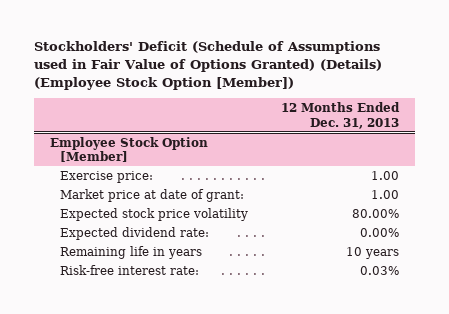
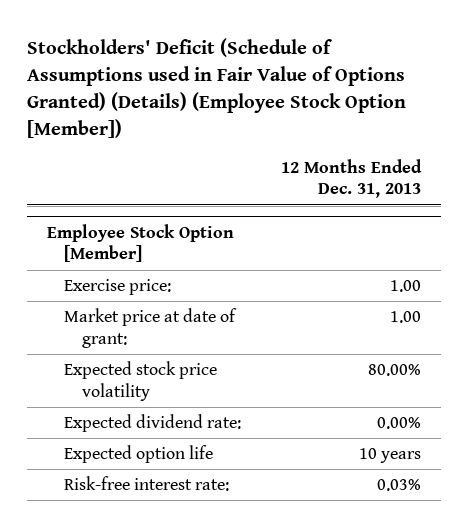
[60,245,203,259] Remaining life in years -> [64,444,214,463] Expected option life

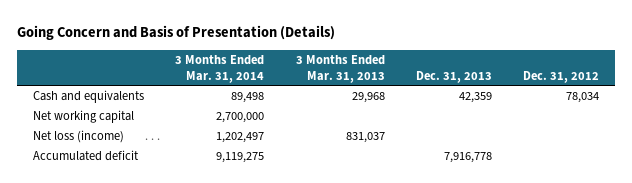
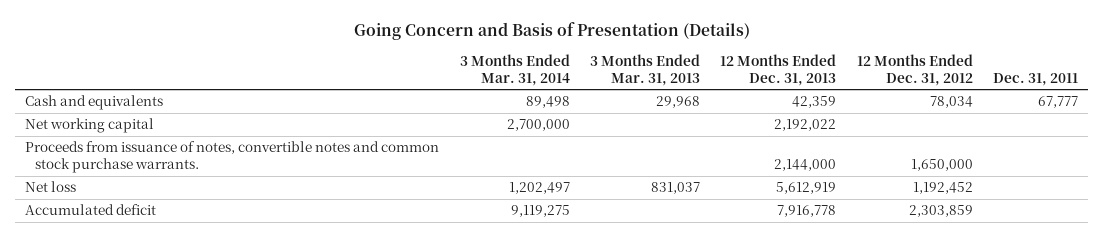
[415,70,492,83] Dec. 31, 2013 -> none
[523,70,600,83] Dec. 31, 2012 -> none
none -> [720,53,837,86] 12 Months Ended Dec. 31, 2013
none -> [856,53,973,86] 12 Months Ended Dec. 31, 2012
none -> [993,72,1079,86] Dec. 31, 2011
none -> [25,141,440,174] Proceeds from issuance of notes, convertible notes and common stock purchase warrants.
[33,129,125,143] Net loss (income) -> [25,181,77,193] Net loss

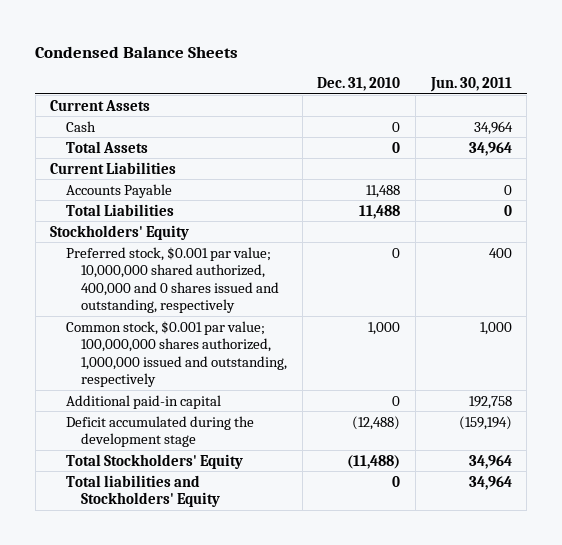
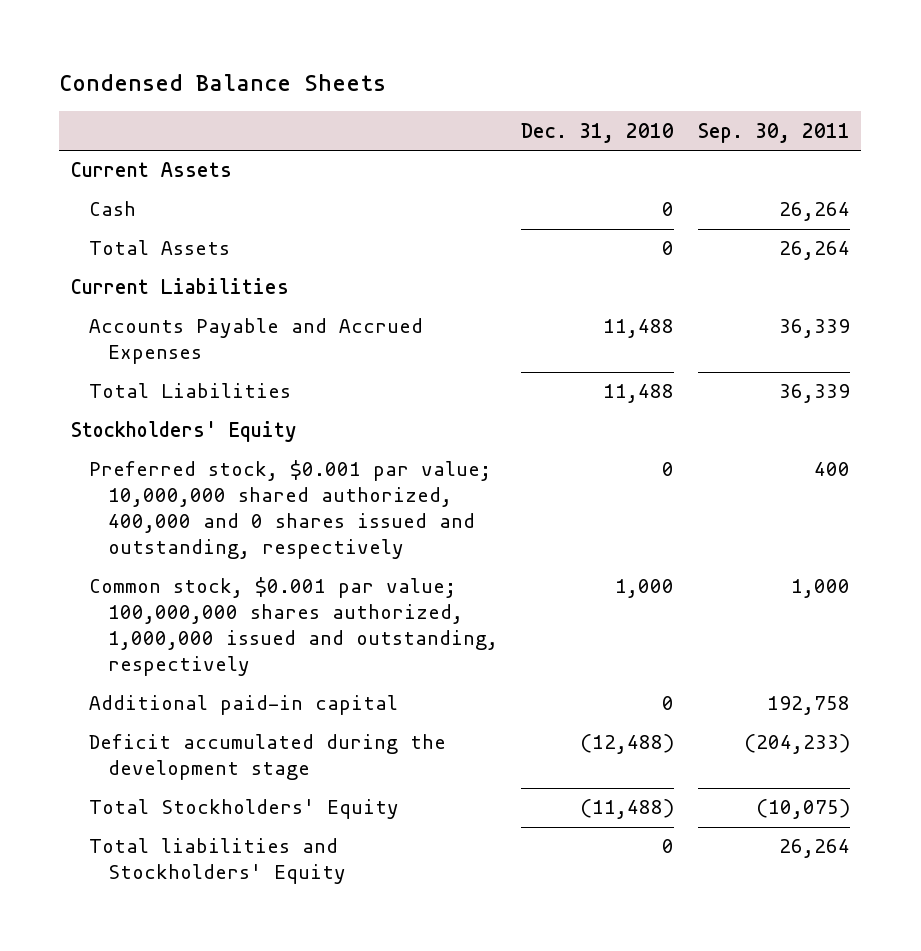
[429,77,512,93] Jun. 30, 2011 -> none
none -> [697,122,850,143] Sep. 30, 2011
[65,183,172,198] Accounts Payable -> [89,318,424,365] Accounts Payable and Accrued Expenses

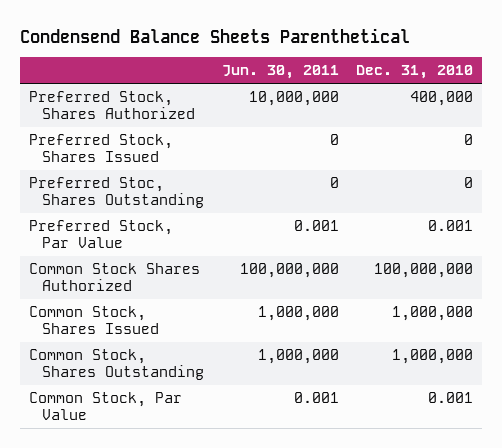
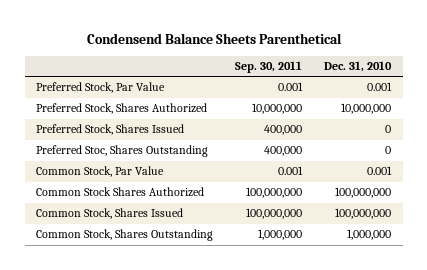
[221,65,339,80] Jun. 30, 2011 -> none
none -> [235,61,303,74] Sep. 30, 2011
[29,220,174,249] Preferred Stock, Par Value -> [35,82,165,94] Preferred Stock, Par Value
[410,91,474,107] 400,000 -> [341,103,392,115] 10,000,000
[29,392,183,421] Common Stock, Par Value -> [35,166,164,178] Common Stock, Par Value
[392,306,474,322] 1,000,000 -> [335,208,392,220] 100,000,000

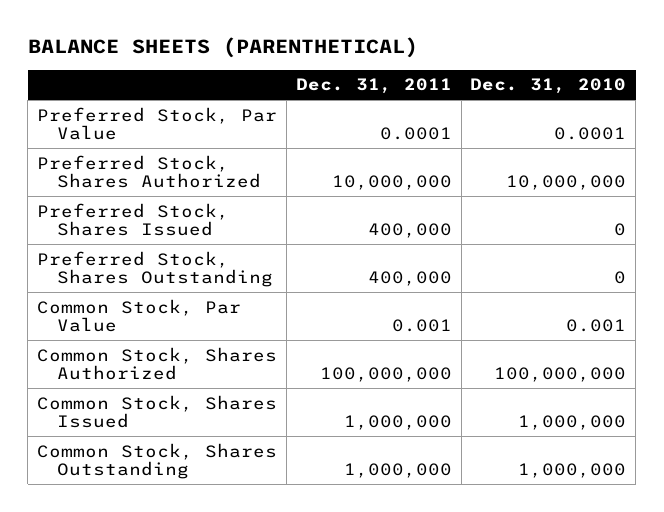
[86,32,342,44] Condensend Balance Sheets Parenthetical -> [27,37,418,59] BALANCE SHEETS (PARENTHETICAL)
[235,61,303,74] Sep. 30, 2011 -> none
none -> [295,78,452,95] Dec. 31, 2011
[367,82,393,92] 0.001 -> [554,127,627,141] 0.0001
[35,145,208,158] Preferred Stoc, Shares Outstanding -> [37,250,273,288] Preferred Stock, Shares Outstanding
[35,187,204,198] Common Stock Shares Authorized -> [37,346,278,381] Common Stock, Shares Authorized
[335,208,392,220] 100,000,000 -> [518,415,627,431] 1,000,000

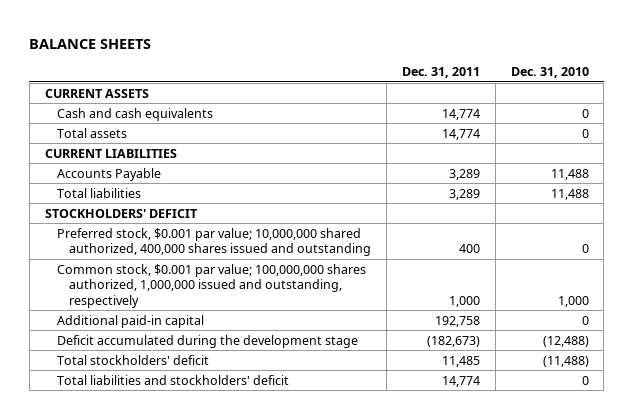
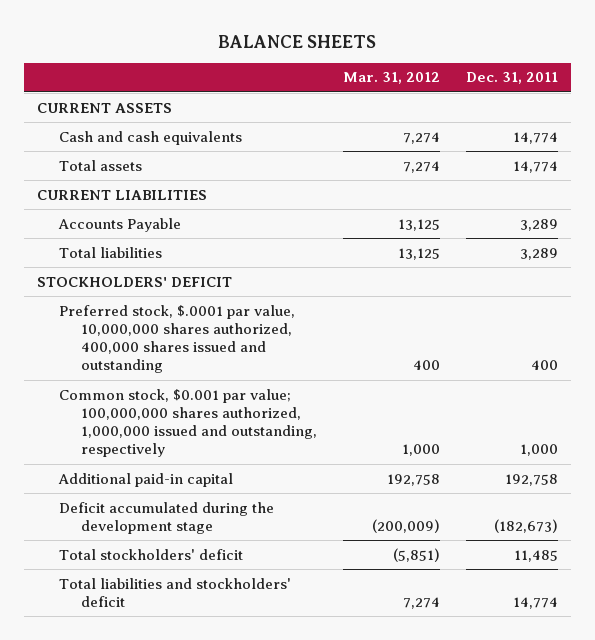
[510,67,589,79] Dec. 31, 2010 -> none
none -> [342,72,440,85] Mar. 31, 2012
[56,227,371,257] Preferred stock, $0.001 par value; 10,000,000 shared authorized, 400,000 shares issued and outstanding -> [59,304,296,374] Preferred stock, $.0001 par value, 10,000,000 shares authorized, 400,000 shares issued and outstanding

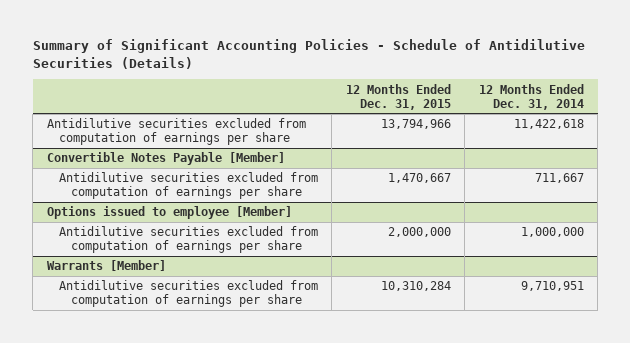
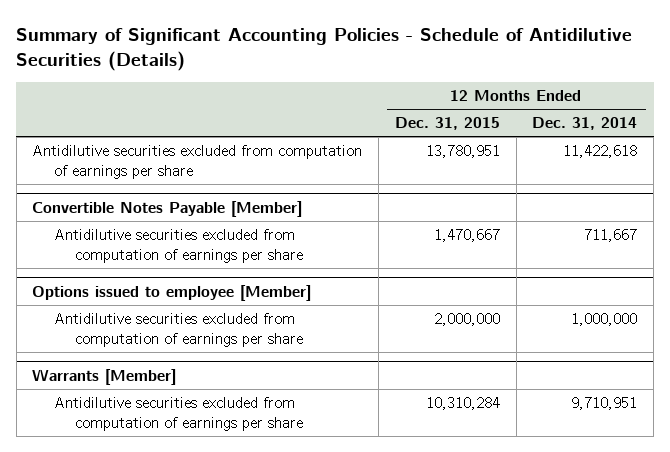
[380,119,451,130] 13,794,966 -> [425,145,500,159] 13,780,951

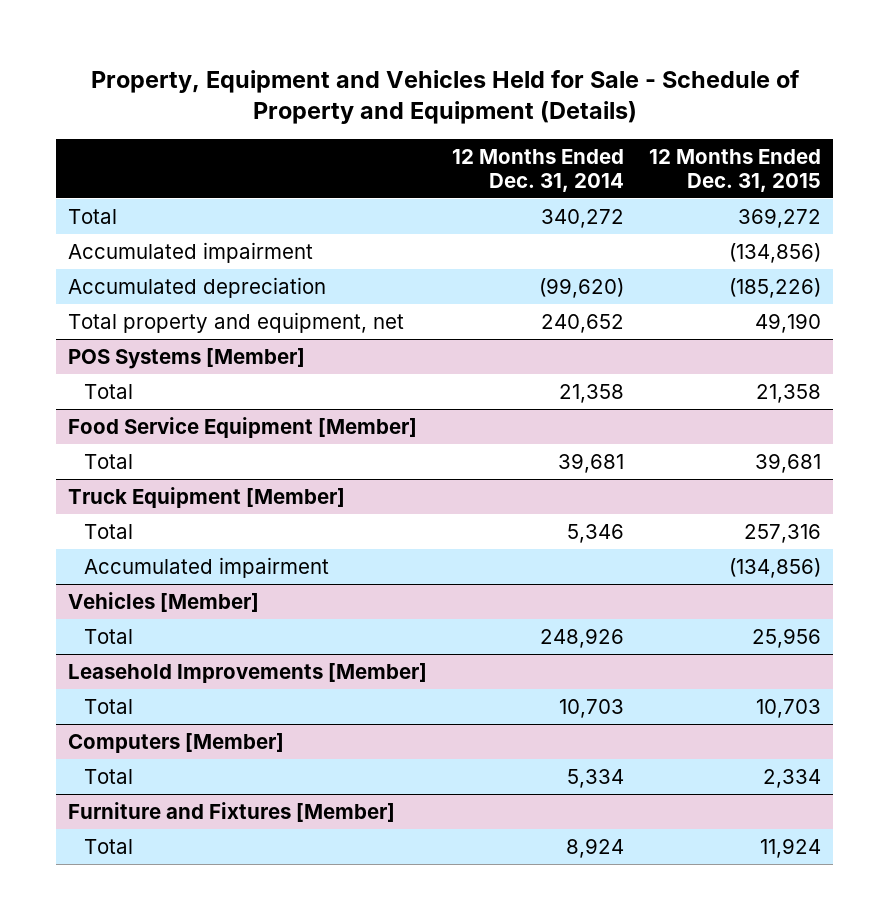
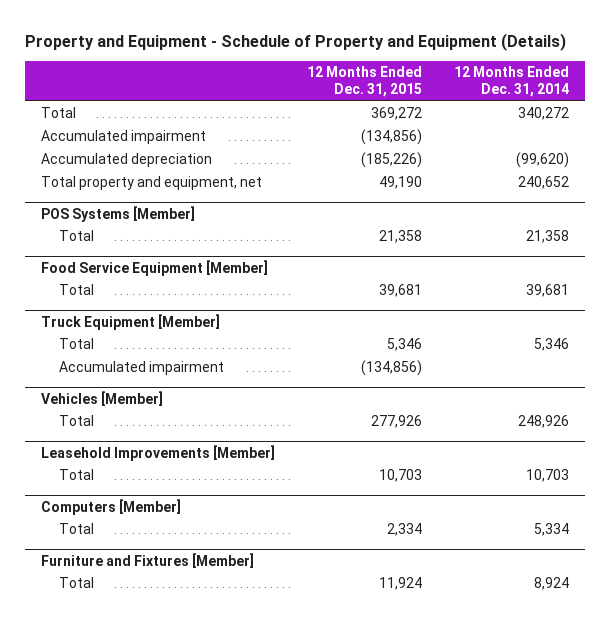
[90,69,800,125] Property, Equipment and Vehicles Held for Sale - Schedule of Property and Equipment (Details) -> [24,32,566,51] Property and Equipment - Schedule of Property and Equipment (Details)
[743,523,821,543] 257,316 -> [387,338,423,352] 5,346
[751,627,821,648] 25,956 -> [371,415,423,429] 277,926

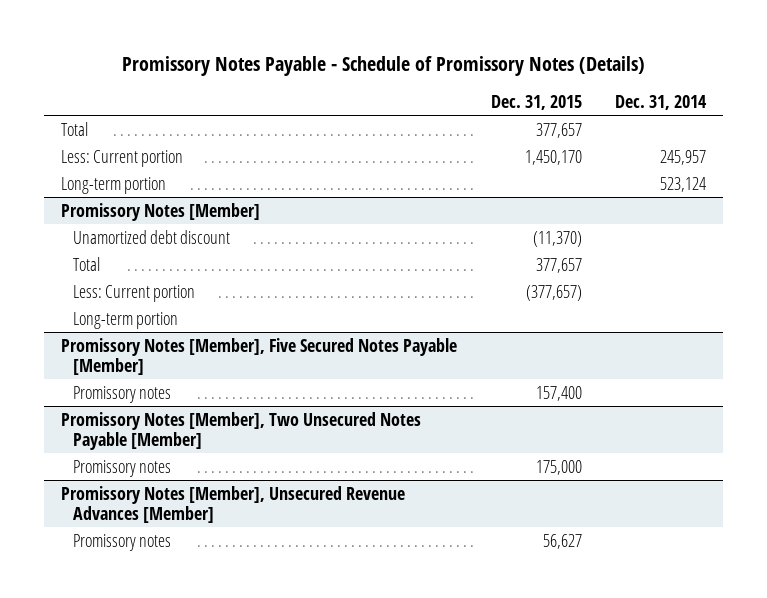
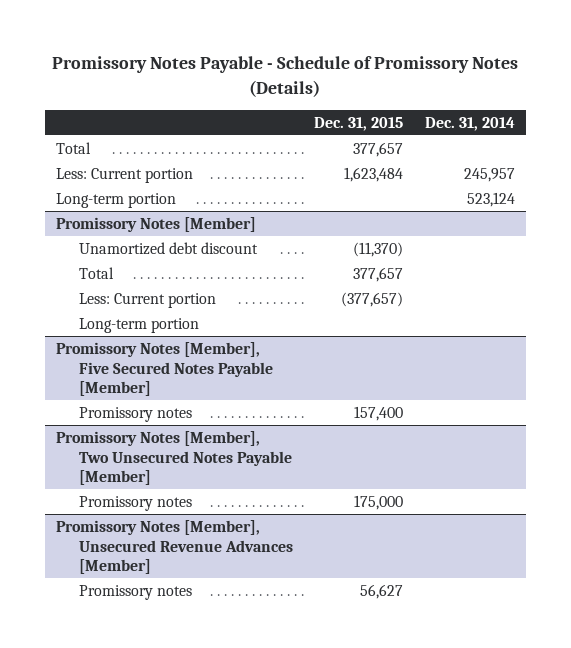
[524,149,582,165] 1,450,170 -> [344,166,404,182] 1,623,484

